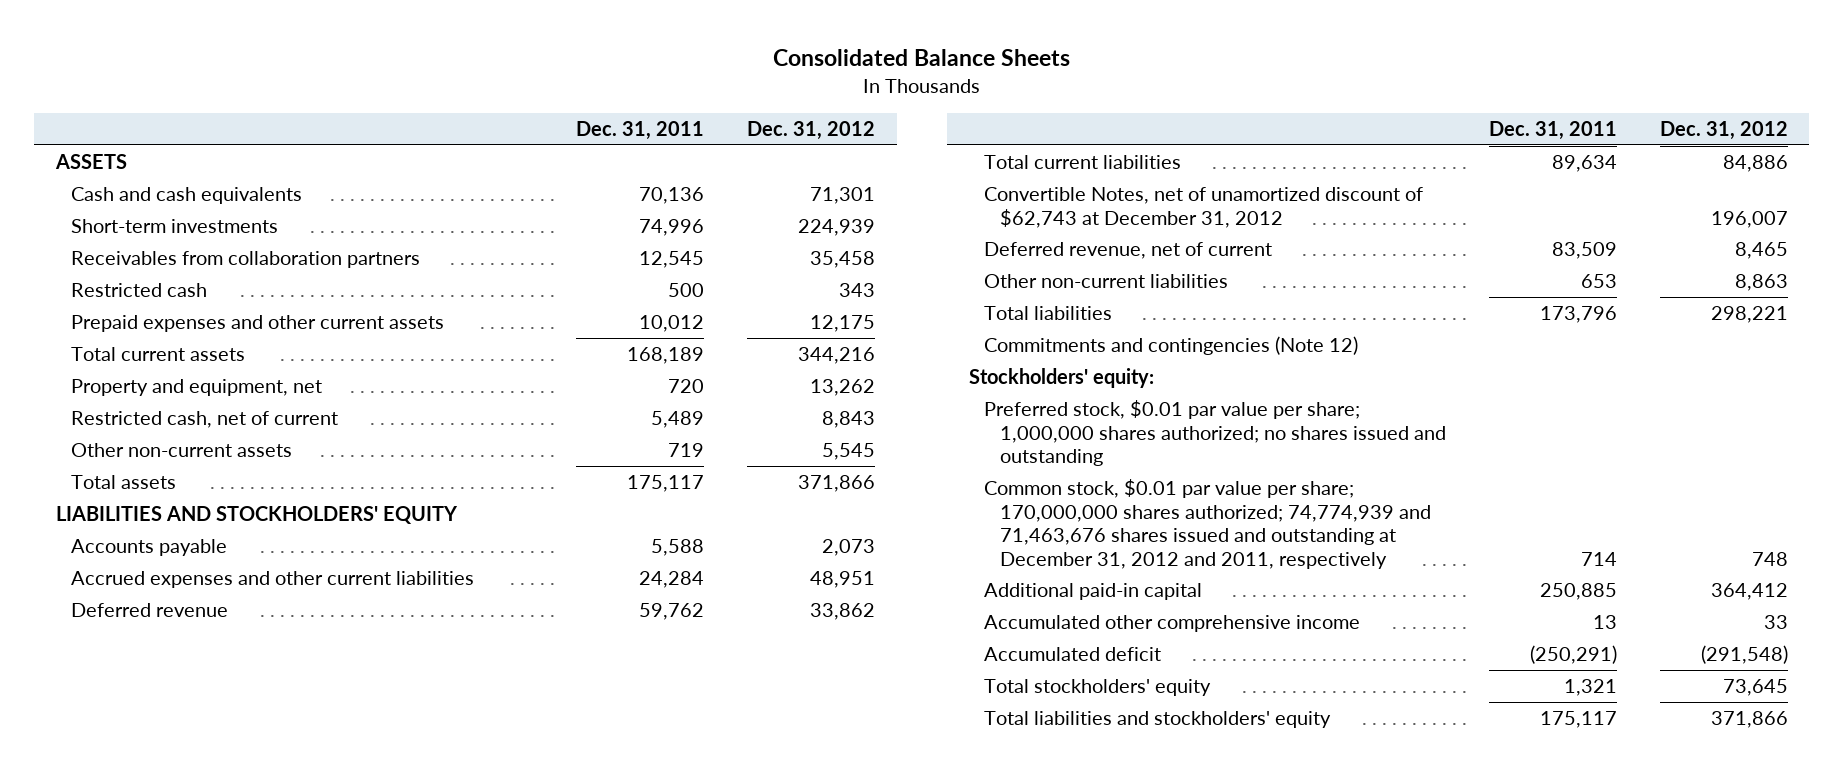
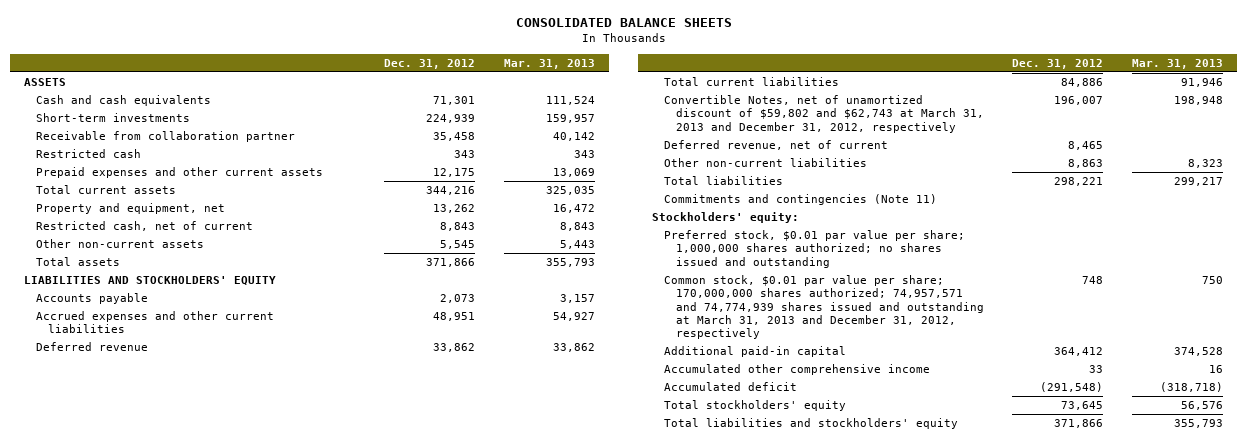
[772,48,1070,66] Consolidated Balance Sheets -> [515,18,732,28] CONSOLIDATED BALANCE SHEETS
[576,120,705,140] Dec. 31, 2011 -> none
none -> [504,58,596,69] Mar. 31, 2013
[71,251,421,269] Receivables from collaboration partners -> [35,131,295,143] Receivable from collaboration partner
[984,187,1424,228] Convertible Notes, net of unamortized discount of $62,743 at December 31, 2012 -> [663,95,984,133] Convertible Notes, net of unamortized discount of $59,802 and $62,743 at March 31, 2013 and December 31, 2012, respectively
[984,336,1359,356] Commitments and contingencies (Note 12) -> [663,194,937,206] Commitments and contingencies (Note 11)
[984,479,1431,569] Common stock, $0.01 par value per share; 170,000,000 shares authorized; 74,774,939 and 71,463,676 shares issued and outstanding at December 31, 2012 and 2011, respectively -> [663,275,984,340] Common stock, $0.01 par value per share; 170,000,000 shares authorized; 74,957,571 and 74,774,939 shares issued and outstanding at March 31, 2013 and December 31, 2012, respectively

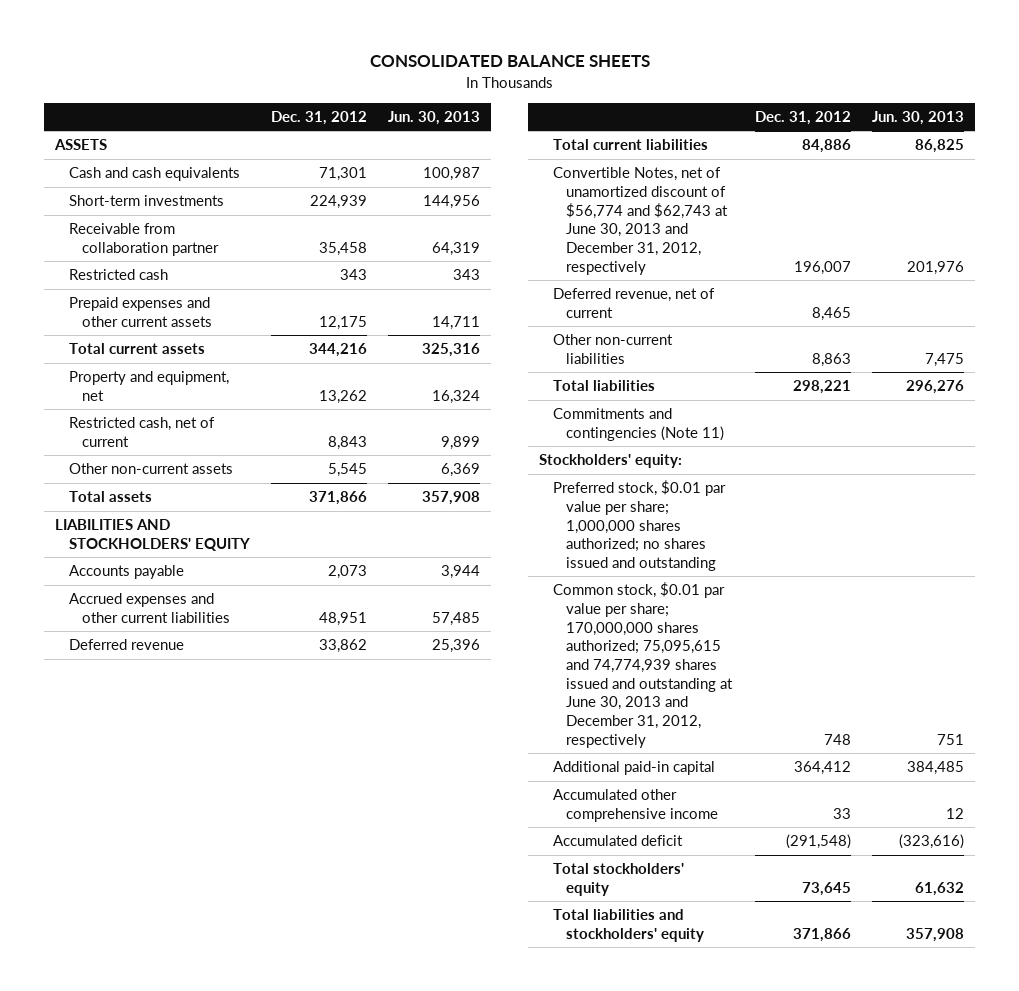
[504,58,596,69] Mar. 31, 2013 -> none
none -> [388,110,481,125] Jun. 30, 2013
[663,95,984,133] Convertible Notes, net of unamortized discount of $59,802 and $62,743 at March 31, 2013 and December 31, 2012, respectively -> [552,167,729,275] Convertible Notes, net of unamortized discount of $56,774 and $62,743 at June 30, 2013 and December 31, 2012, respectively
[663,275,984,340] Common stock, $0.01 par value per share; 170,000,000 shares authorized; 74,957,571 and 74,774,939 shares issued and outstanding at March 31, 2013 and December 31, 2012, respectively -> [552,582,734,748] Common stock, $0.01 par value per share; 170,000,000 shares authorized; 75,095,615 and 74,774,939 shares issued and outstanding at June 30, 2013 and December 31, 2012, respectively

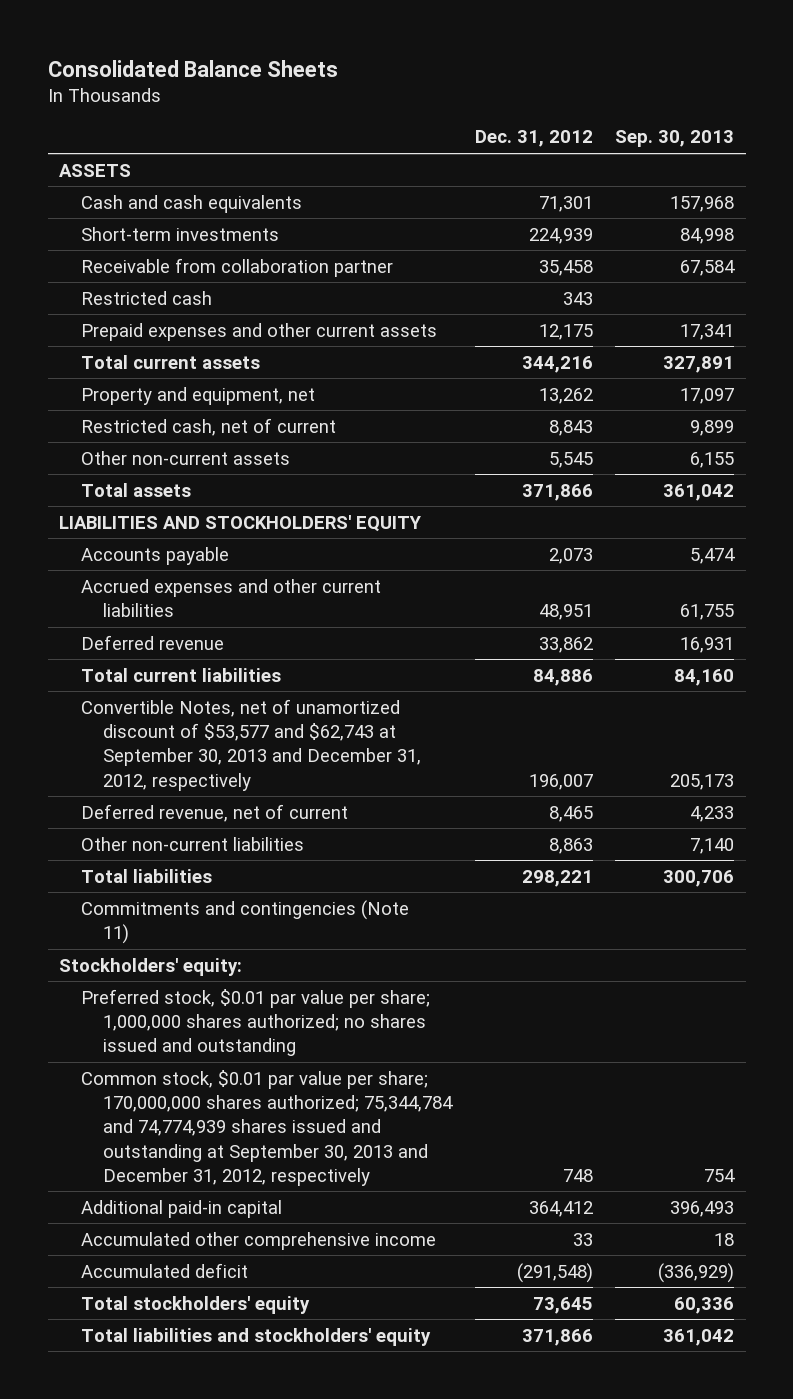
[369,55,650,68] CONSOLIDATED BALANCE SHEETS -> [47,59,338,77] Consolidated Balance Sheets
[388,110,481,125] Jun. 30, 2013 -> none
none -> [615,130,735,148] Sep. 30, 2013
[552,167,729,275] Convertible Notes, net of unamortized discount of $56,774 and $62,743 at June 30, 2013 and December 31, 2012, respectively -> [81,698,421,791] Convertible Notes, net of unamortized discount of $53,577 and $62,743 at September 30, 2013 and December 31, 2012, respectively
[552,582,734,748] Common stock, $0.01 par value per share; 170,000,000 shares authorized; 75,095,615 and 74,774,939 shares issued and outstanding at June 30, 2013 and December 31, 2012, respectively -> [81,1069,453,1186] Common stock, $0.01 par value per share; 170,000,000 shares authorized; 75,344,784 and 74,774,939 shares issued and outstanding at September 30, 2013 and December 31, 2012, respectively

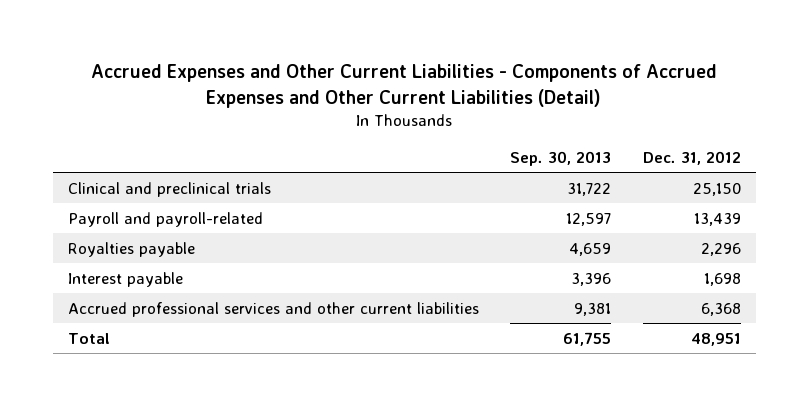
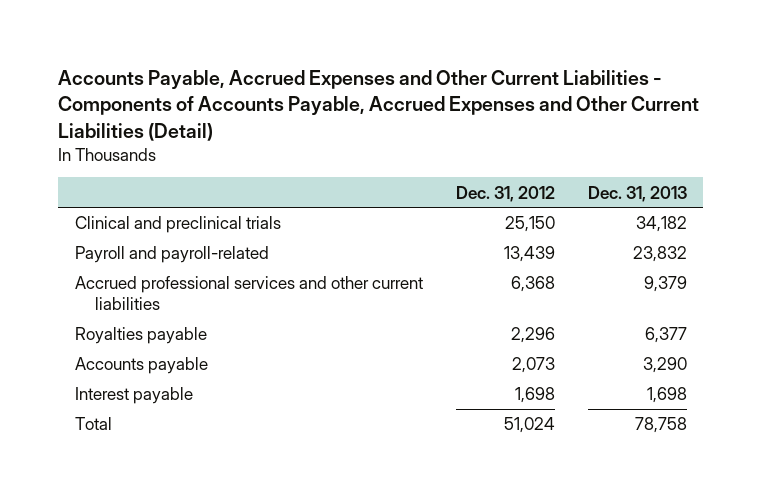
[91,64,718,108] Accrued Expenses and Other Current Liabilities - Components of Accrued Expenses and Other Current Liabilities (Detail) -> [58,69,700,141] Accounts Payable, Accrued Expenses and Other Current Liabilities - Components of Accounts Payable, Accrued Expenses and Other Current Liabilities (Detail)
[510,150,612,166] Sep. 30, 2013 -> none
none -> [587,185,687,202] Dec. 31, 2013
[68,301,480,317] Accrued professional services and other current liabilities -> [74,276,423,311] Accrued professional services and other current liabilities
none -> [74,357,208,375] Accounts payable
[690,332,741,346] 48,951 -> [503,417,555,434] 51,024

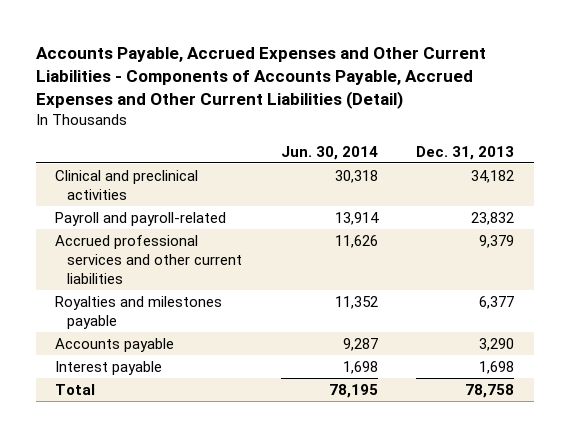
[455,185,555,202] Dec. 31, 2012 -> none
none -> [280,145,378,160] Jun. 30, 2014
[74,216,281,234] Clinical and preclinical trials -> [55,169,199,200] Clinical and preclinical activities
[74,327,207,345] Royalties payable -> [55,295,223,329] Royalties and milestones payable

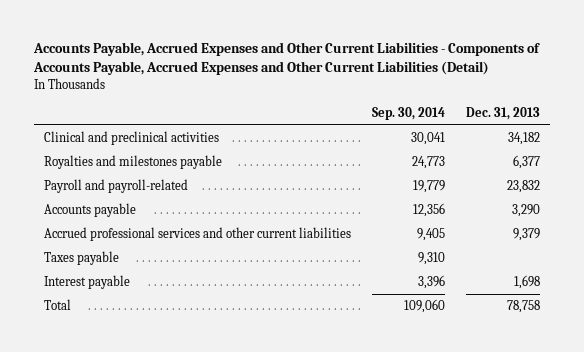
[280,145,378,160] Jun. 30, 2014 -> none
none -> [371,107,445,121] Sep. 30, 2014
[55,211,227,226] Payroll and payroll-related -> [43,179,188,194] Payroll and payroll-related
[55,234,243,284] Accrued professional services and other current liabilities -> [43,227,351,242] Accrued professional services and other current liabilities
none -> [43,251,119,266] Taxes payable

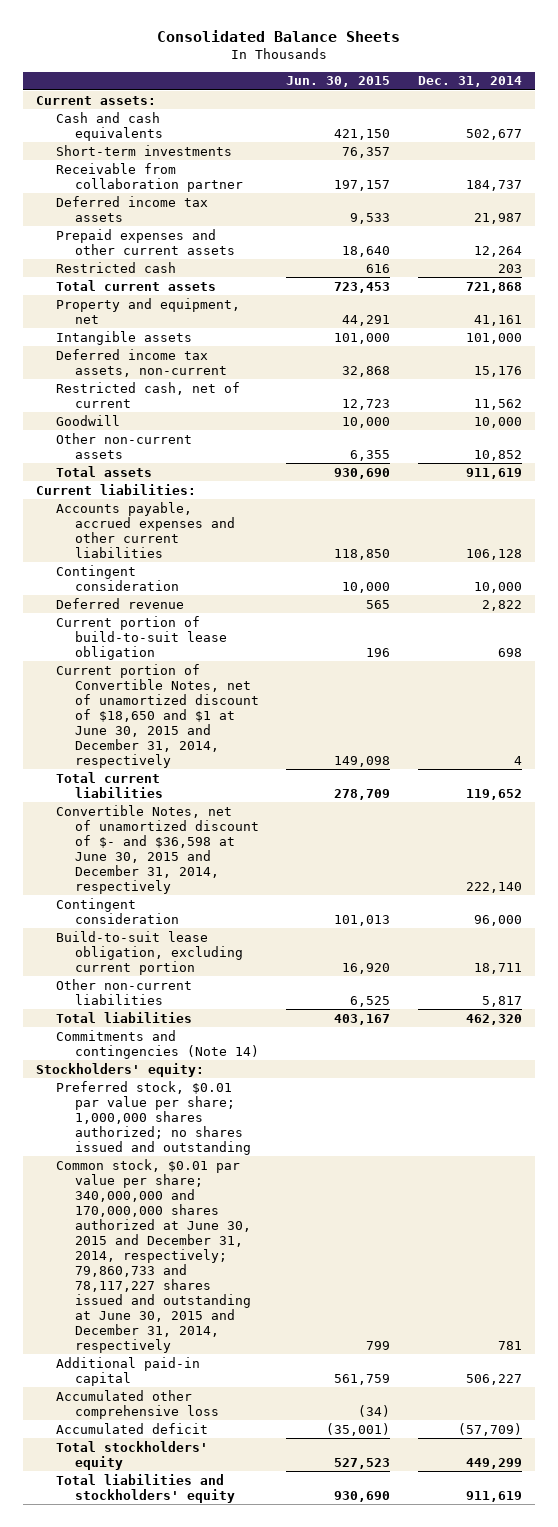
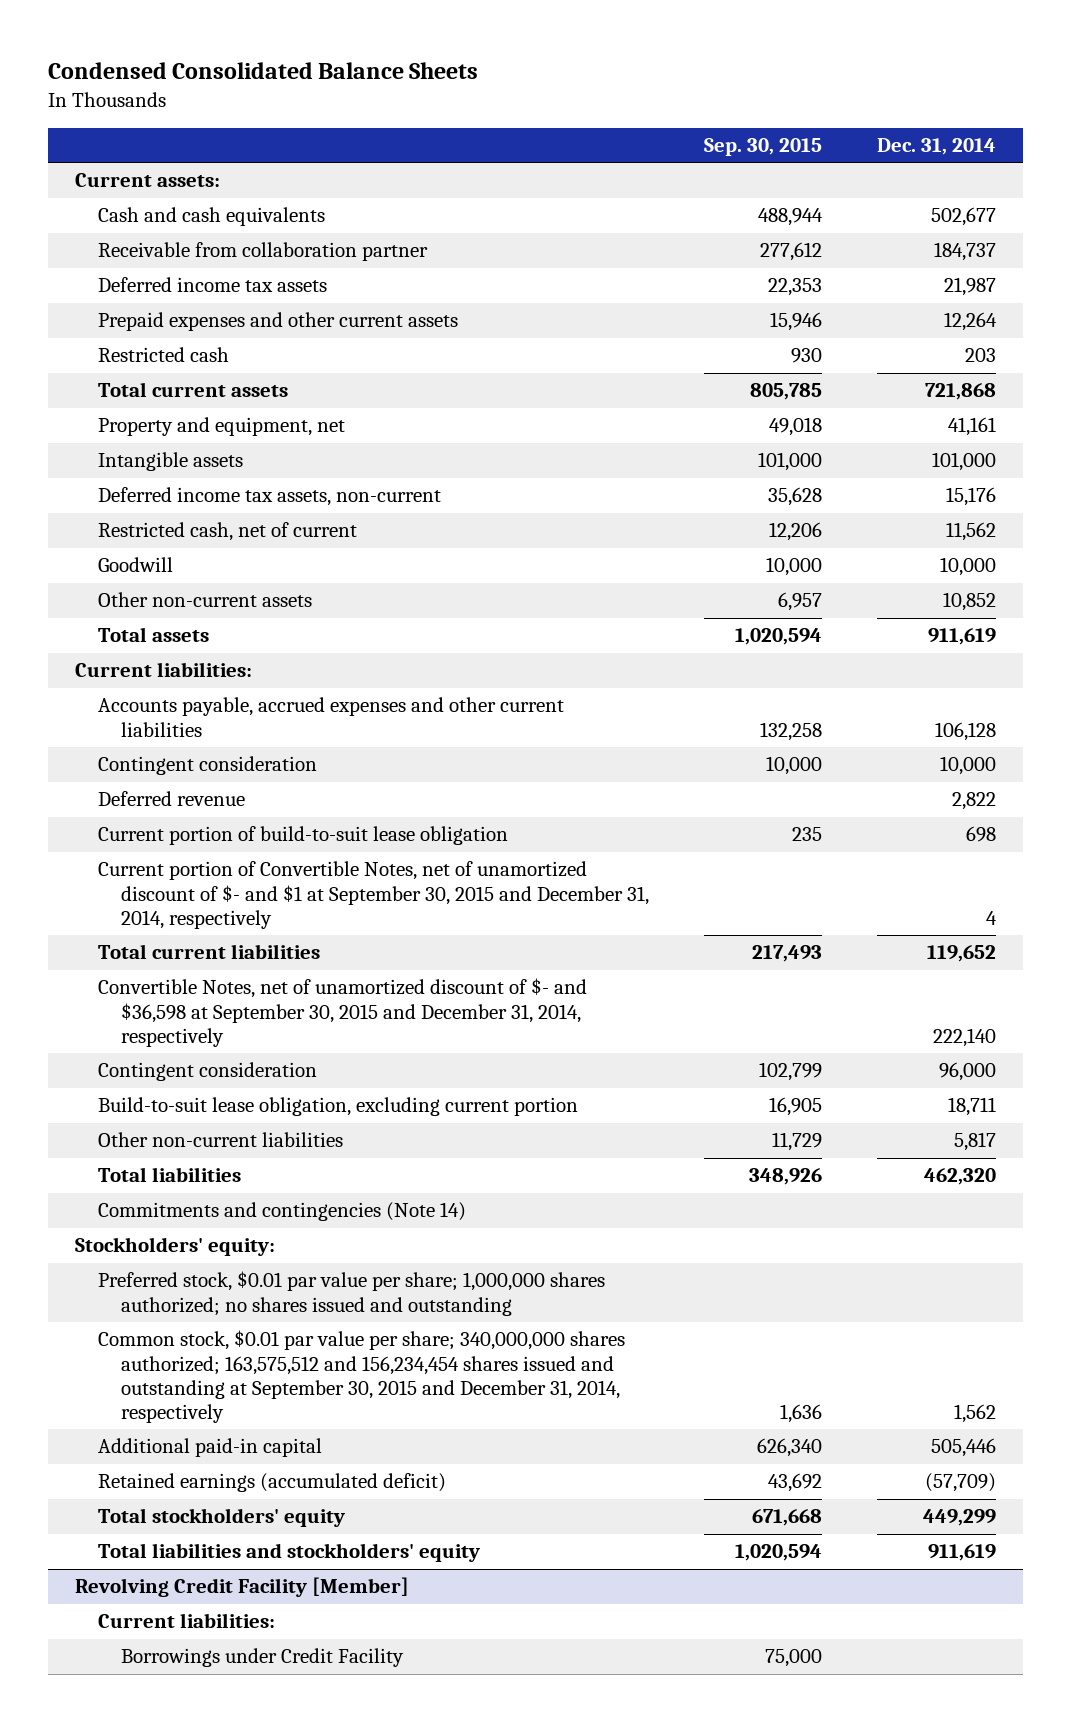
[156,30,400,43] Consolidated Balance Sheets -> [47,62,478,80] Condensed Consolidated Balance Sheets
[286,76,391,88] Jun. 30, 2015 -> none
none -> [704,137,823,156] Sep. 30, 2015
[55,144,232,156] Short-term investments -> none
[55,663,259,768] Current portion of Convertible Notes, net of unamortized discount of $18,650 and $1 at June 30, 2015 and December 31, 2014, respectively -> [98,861,650,929] Current portion of Convertible Notes, net of unamortized discount of $- and $1 at September 30, 2015 and December 31, 2014, respectively
[55,804,259,894] Convertible Notes, net of unamortized discount of $- and $36,598 at June 30, 2015 and December 31, 2014, respectively -> [98,978,588,1047] Convertible Notes, net of unamortized discount of $- and $36,598 at September 30, 2015 and December 31, 2014, respectively
[55,1389,219,1419] Accumulated other comprehensive loss -> none
[55,1158,251,1353] Common stock, $0.01 par value per share; 340,000,000 and 170,000,000 shares authorized at June 30, 2015 and December 31, 2014, respectively; 79,860,733 and 78,117,227 shares issued and outstanding at June 30, 2015 and December 31, 2014, respectively -> [98,1330,626,1423] Common stock, $0.01 par value per share; 340,000,000 shares authorized; 163,575,512 and 156,234,454 shares issued and outstanding at September 30, 2015 and December 31, 2014, respectively
[497,1340,522,1350] 781 -> [954,1403,997,1423] 1,562
[465,1373,522,1385] 506,227 -> [931,1438,997,1458] 505,446
[55,1422,208,1434] Accumulated deficit -> [98,1473,447,1493] Retained earnings (accumulated deficit)
none -> [74,1577,409,1598] Revolving Credit Facility [Member]
none -> [98,1613,276,1629] Current liabilities:
none -> [121,1648,405,1668] Borrowings under Credit Facility

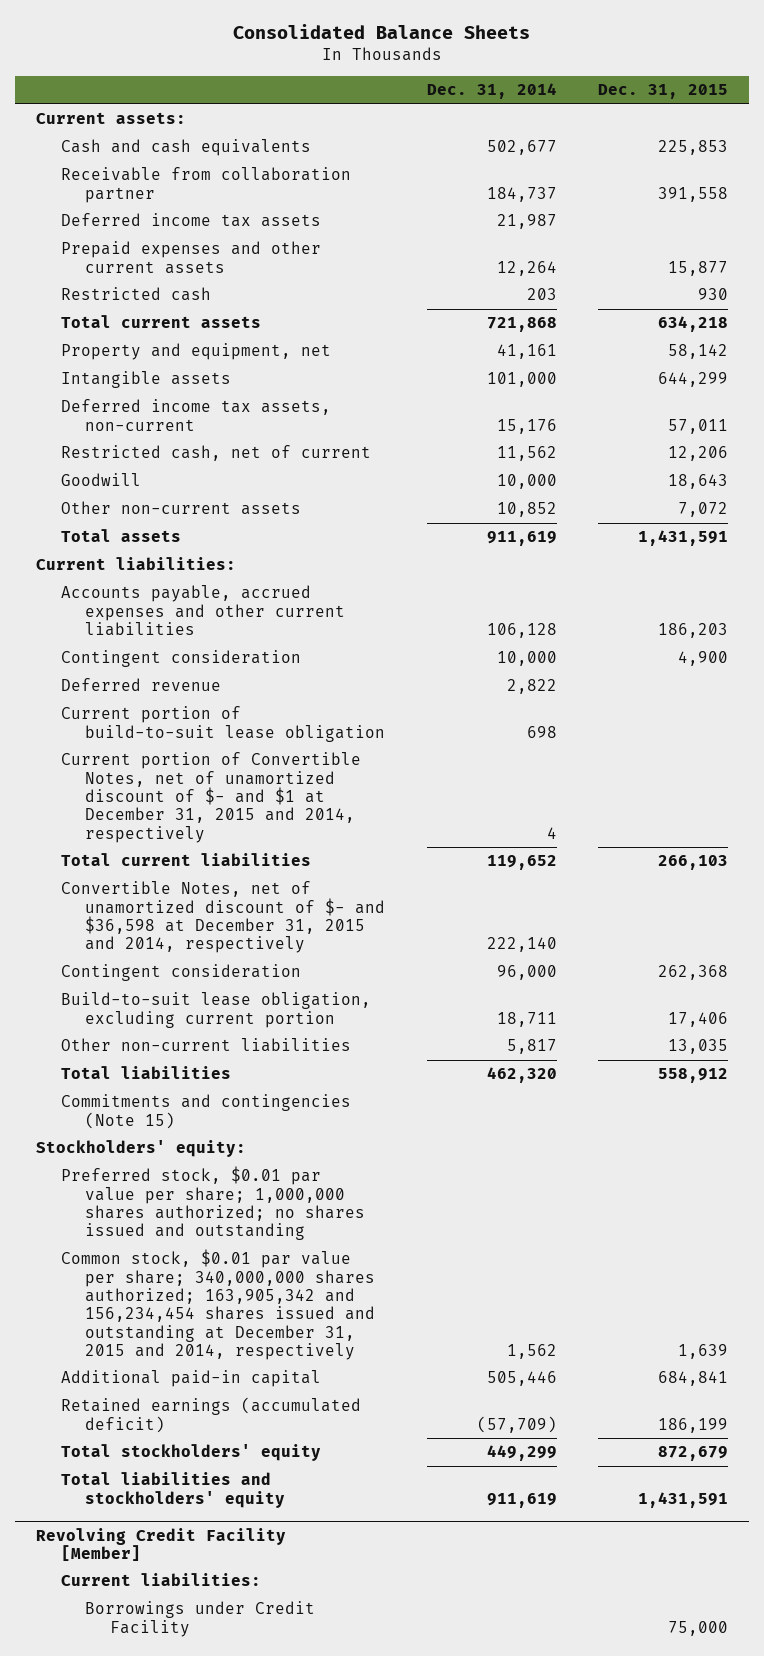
[47,62,478,80] Condensed Consolidated Balance Sheets -> [233,24,531,40] Consolidated Balance Sheets
[704,137,823,156] Sep. 30, 2015 -> none
none -> [598,84,729,100] Dec. 31, 2015
[98,861,650,929] Current portion of Convertible Notes, net of unamortized discount of $- and $1 at September 30, 2015 and December 31, 2014, respectively -> [60,752,361,843] Current portion of Convertible Notes, net of unamortized discount of $- and $1 at December 31, 2015 and 2014, respectively
[98,978,588,1047] Convertible Notes, net of unamortized discount of $- and $36,598 at September 30, 2015 and December 31, 2014, respectively -> [60,881,386,954] Convertible Notes, net of unamortized discount of $- and $36,598 at December 31, 2015 and 2014, respectively
[98,1202,467,1222] Commitments and contingencies (Note 14) -> [60,1094,351,1129] Commitments and contingencies (Note 15)
[98,1330,626,1423] Common stock, $0.01 par value per share; 340,000,000 shares authorized; 163,575,512 and 156,234,454 shares issued and outstanding at September 30, 2015 and December 31, 2014, respectively -> [60,1249,376,1360] Common stock, $0.01 par value per share; 340,000,000 shares authorized; 163,905,342 and 156,234,454 shares issued and outstanding at December 31, 2015 and 2014, respectively

